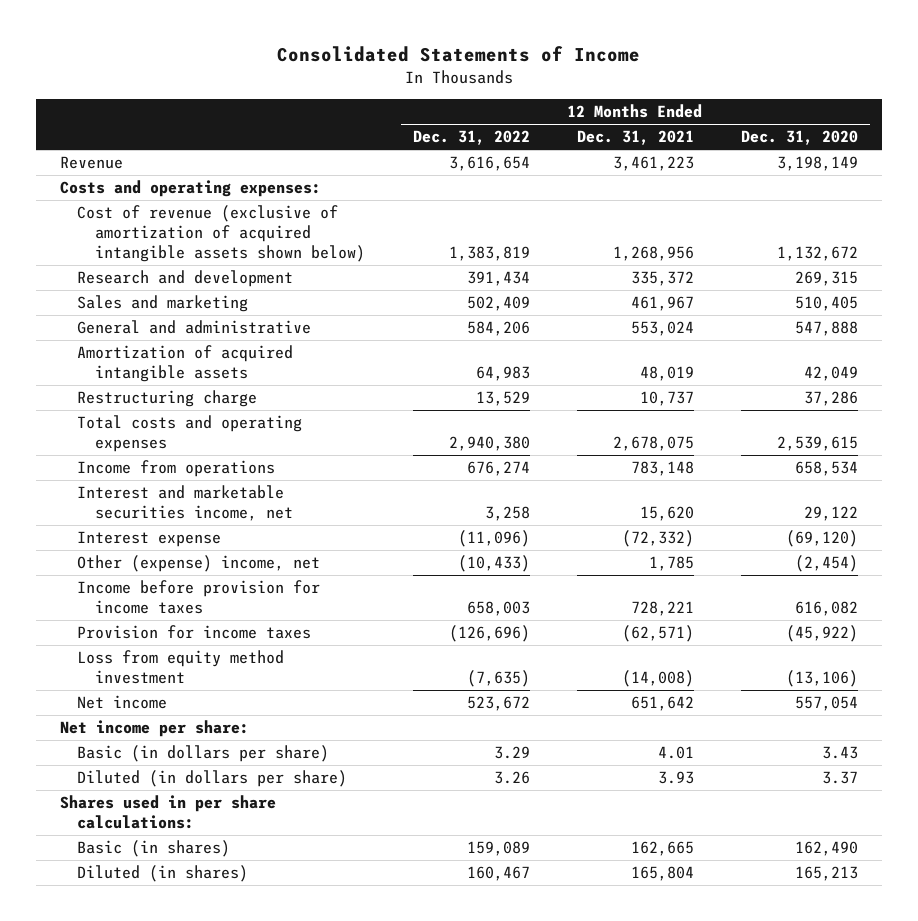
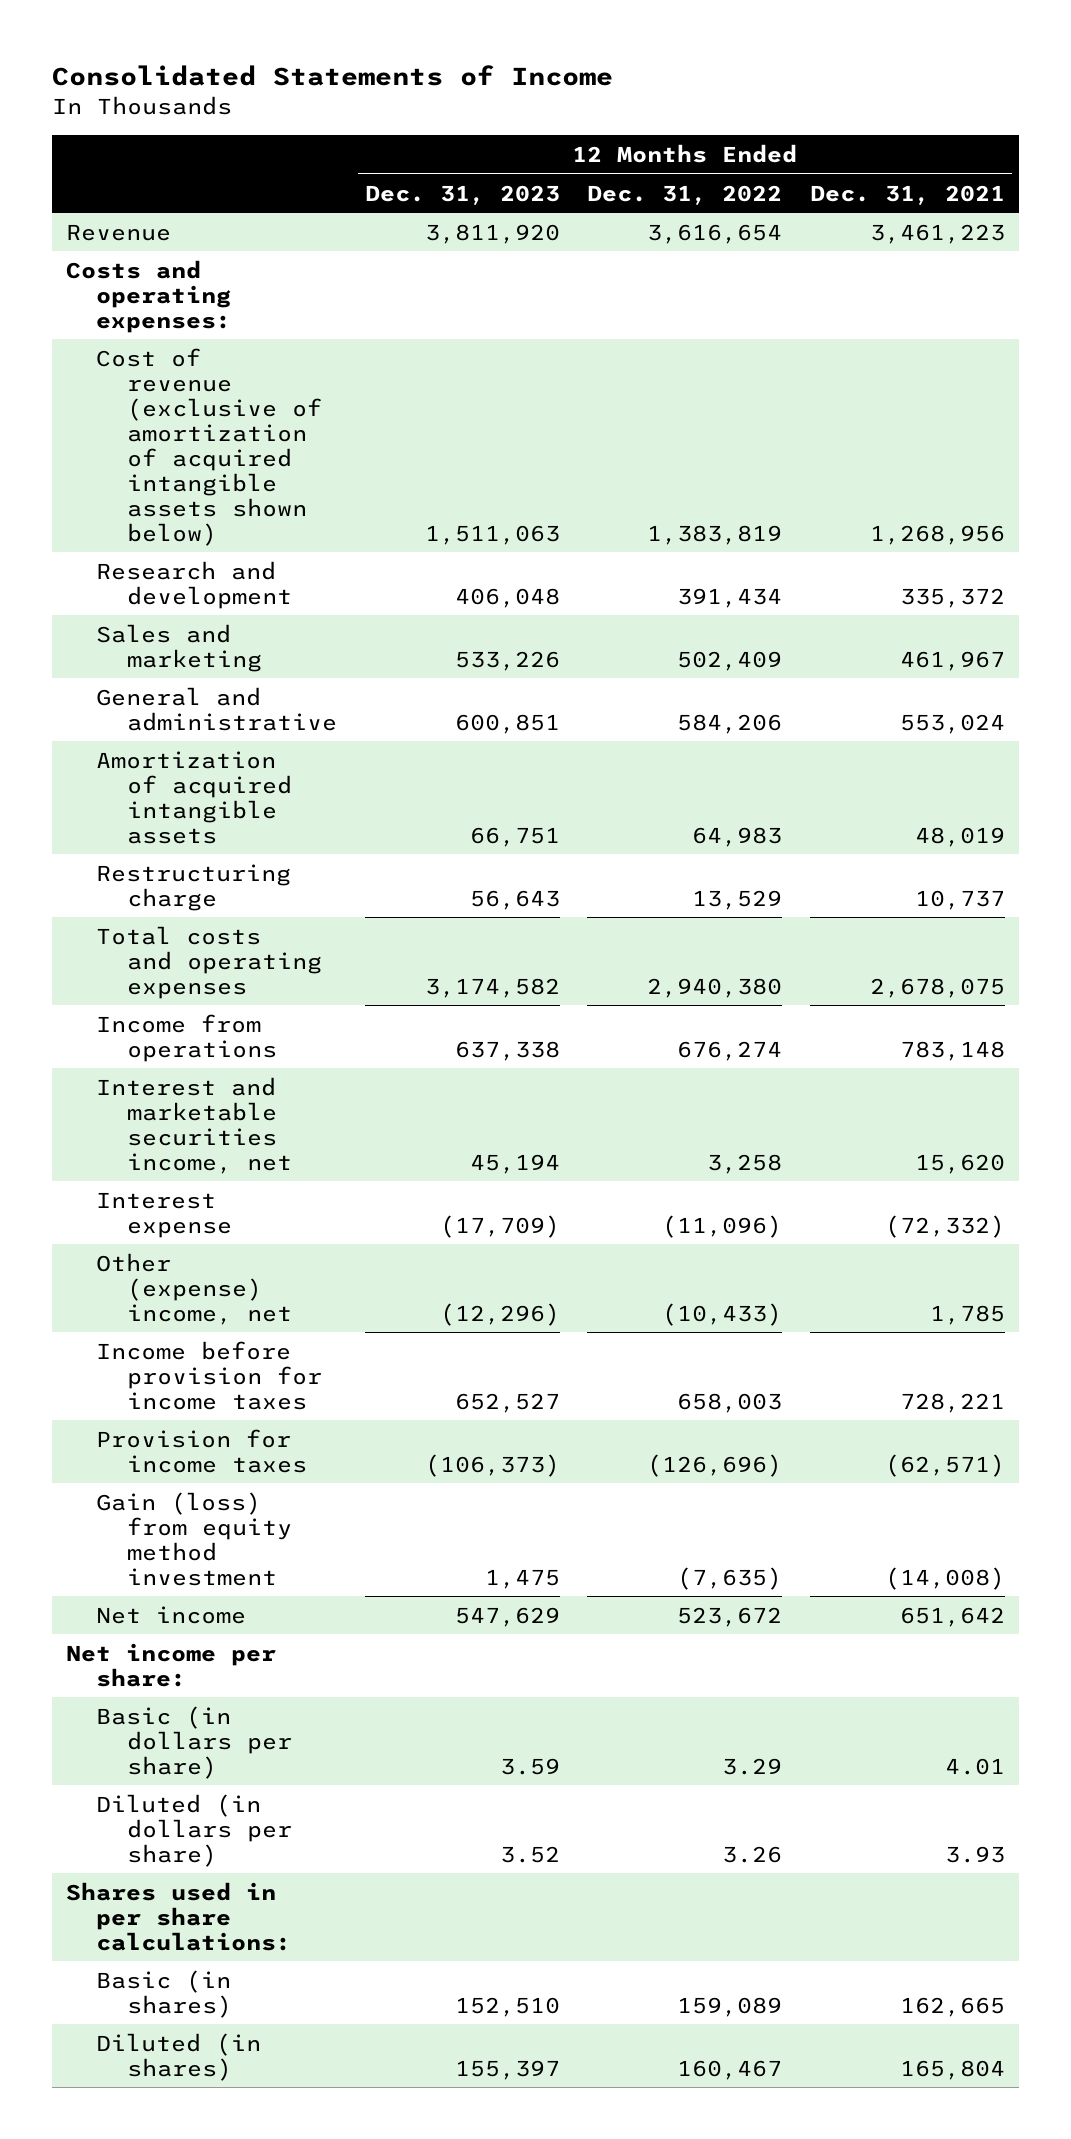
[741,130,859,146] Dec. 31, 2020 -> none
none -> [364,184,560,205] Dec. 31, 2023
[77,650,285,684] Loss from equity method investment -> [96,1491,292,1586] Gain (loss) from equity method investment

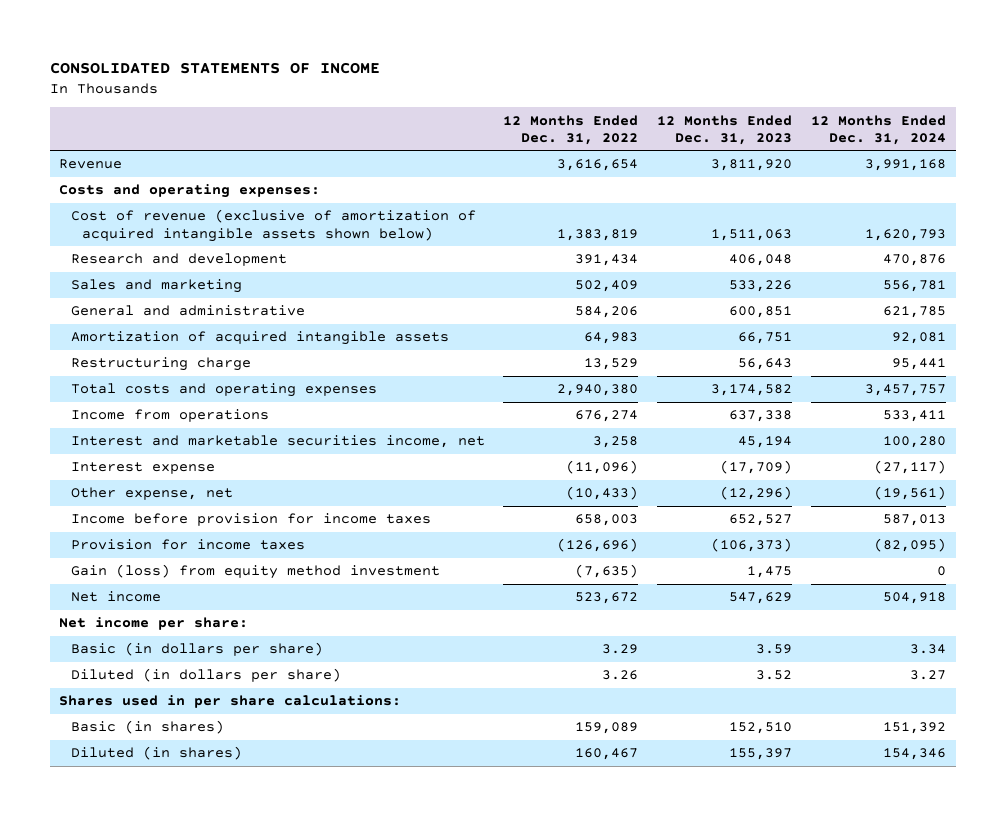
[51,65,613,87] Consolidated Statements of Income -> [49,61,380,74] CONSOLIDATED STATEMENTS OF INCOME
[809,184,1005,205] Dec. 31, 2021 -> none
none -> [811,114,947,146] 12 Months Ended Dec. 31, 2024
[96,1252,292,1325] Other (expense) income, net -> [70,487,233,501] Other expense, net

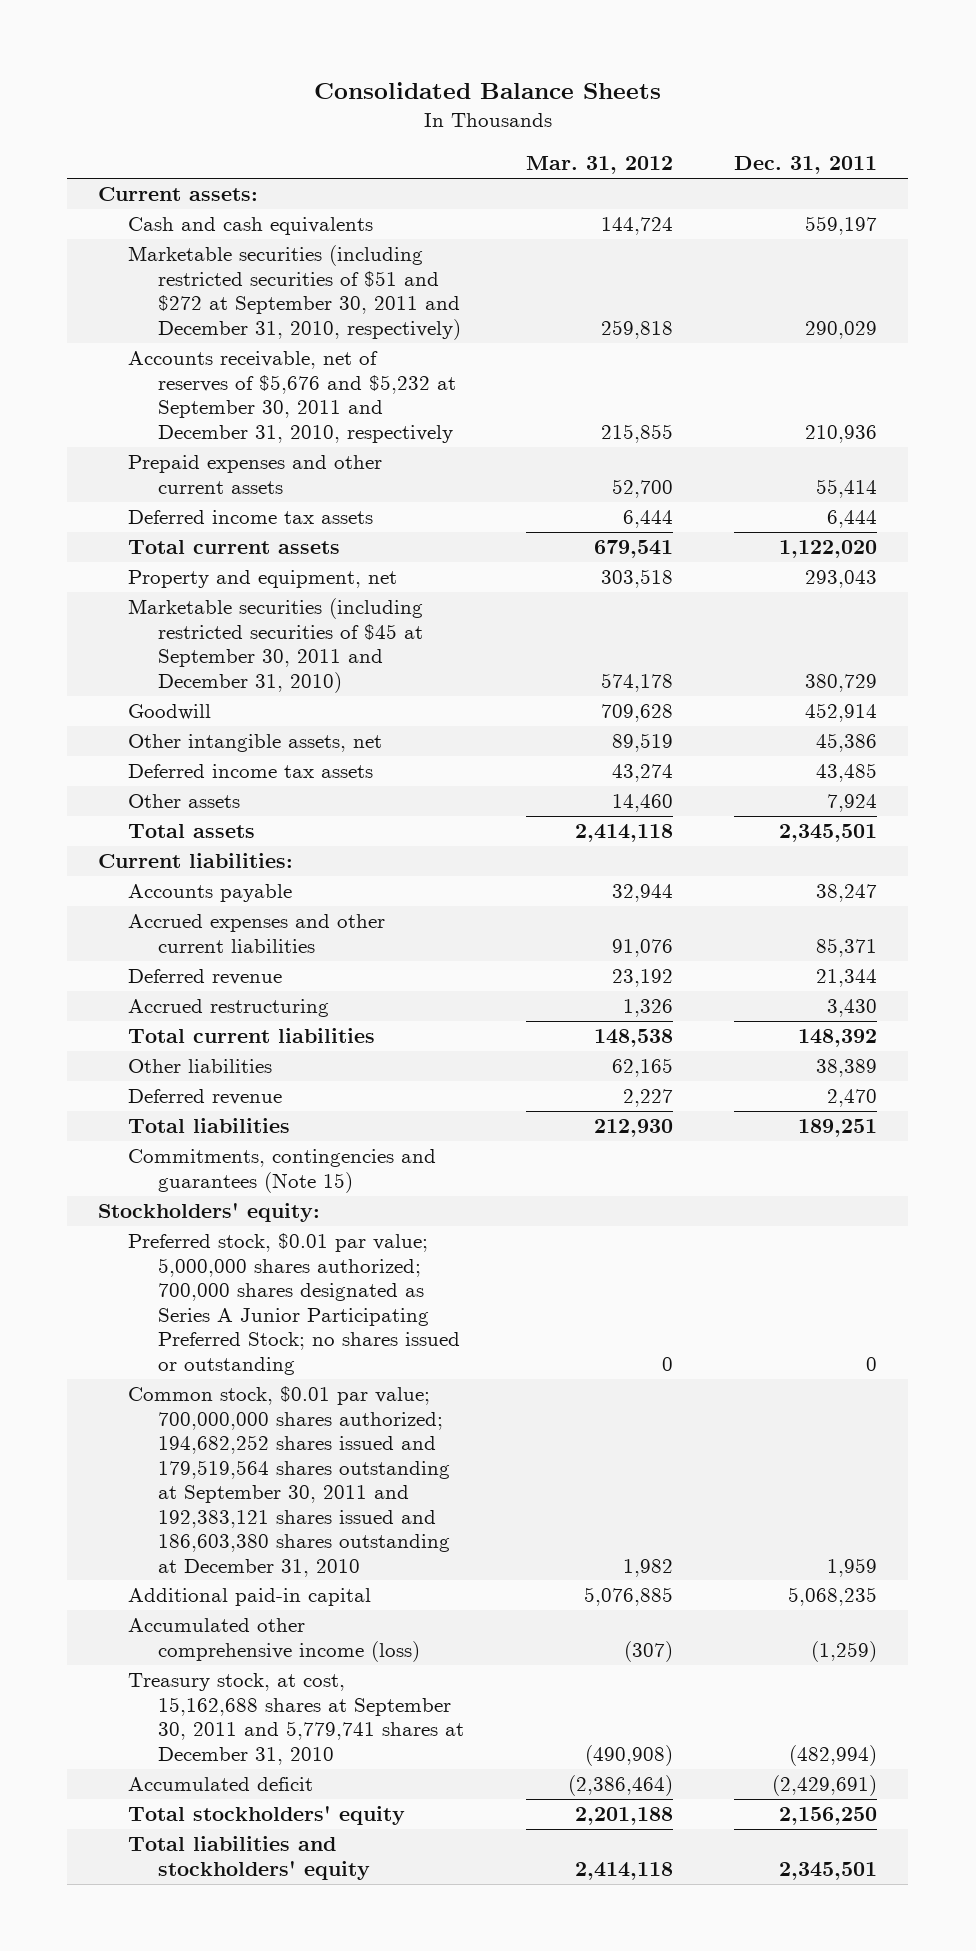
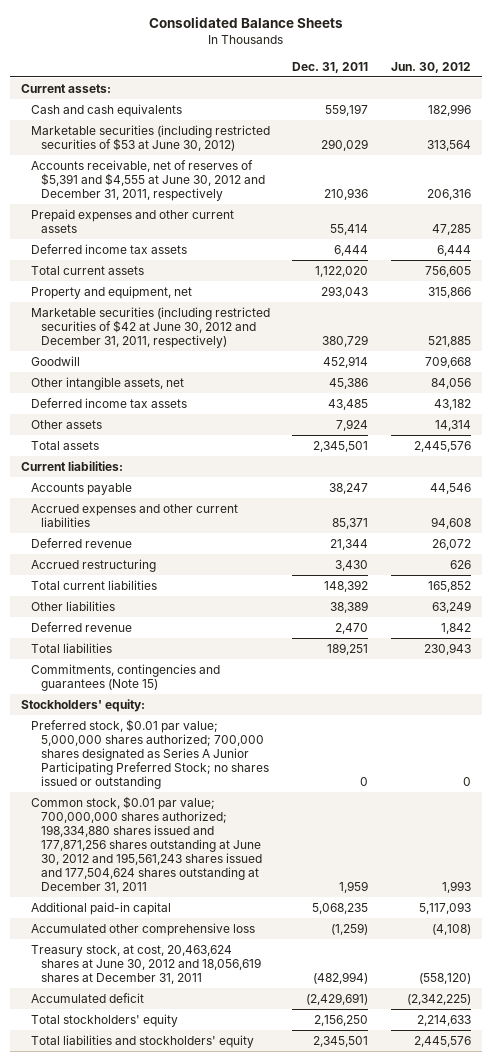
[525,156,673,175] Mar. 31, 2012 -> none
none -> [390,61,471,73] Jun. 30, 2012
[128,245,462,340] Marketable securities (including restricted securities of $51 and $272 at September 30, 2011 and December 31, 2010, respectively) -> [30,124,270,151] Marketable securities (including restricted securities of $53 at June 30, 2012)
[128,351,457,443] Accounts receivable, net of reserves of $5,676 and $5,232 at September 30, 2011 and December 31, 2010, respectively -> [30,159,265,201] Accounts receivable, net of reserves of $5,391 and $4,555 at June 30, 2012 and December 31, 2011, respectively
[128,598,424,693] Marketable securities (including restricted securities of $45 at September 30, 2011 and December 31, 2010) -> [30,306,270,348] Marketable securities (including restricted securities of $42 at June 30, 2012 and December 31, 2011, respectively)
[128,1386,451,1577] Common stock, $0.01 par value; 700,000,000 shares authorized; 194,682,252 shares issued and 179,519,564 shares outstanding at September 30, 2011 and 192,383,121 shares issued and 186,603,380 shares outstanding at December 31, 2010 -> [30,795,262,894] Common stock, $0.01 par value; 700,000,000 shares authorized; 198,334,880 shares issued and 177,871,256 shares outstanding at June 30, 2012 and 195,561,243 shares issued and 177,504,624 shares outstanding at December 31, 2011
[128,1618,421,1662] Accumulated other comprehensive income (loss) -> [30,922,255,936] Accumulated other comprehensive loss
[128,1673,465,1765] Treasury stock, at cost, 15,162,688 shares at September 30, 2011 and 5,779,741 shares at December 31, 2010 -> [30,944,261,984] Treasury stock, at cost, 20,463,624 shares at June 30, 2012 and 18,056,619 shares at December 31, 2011

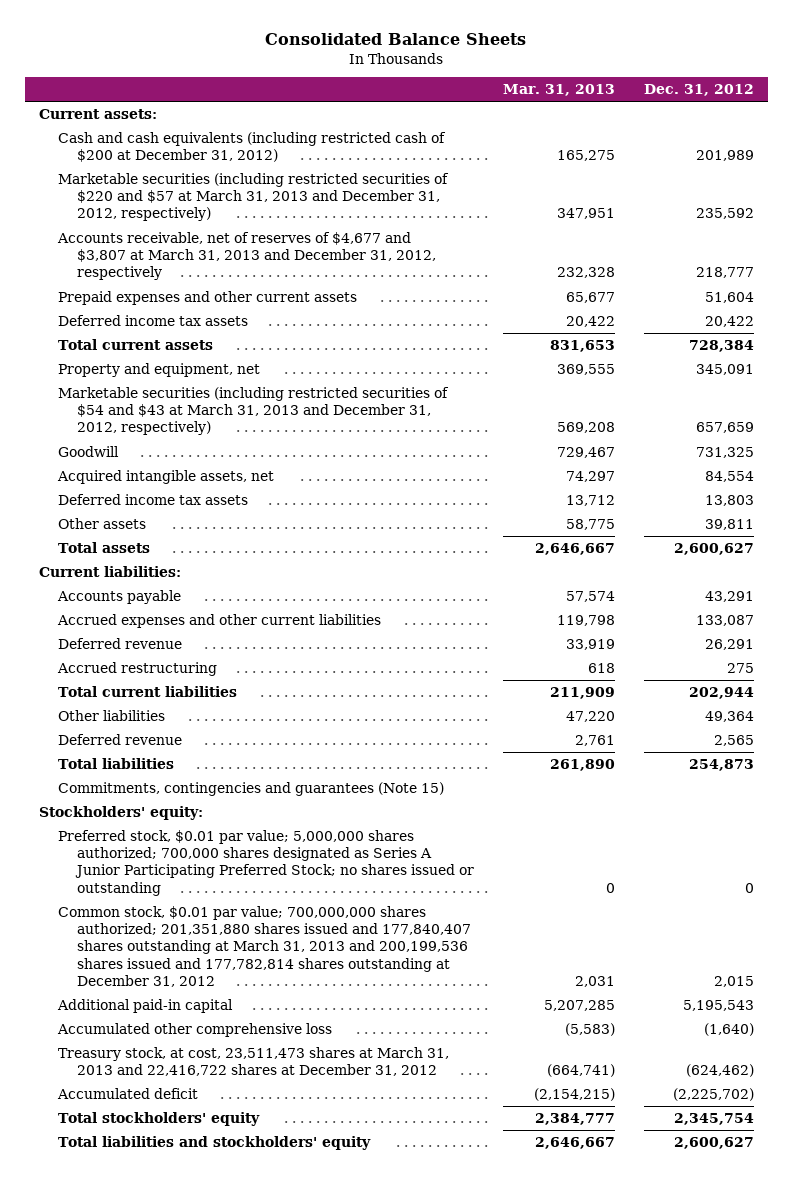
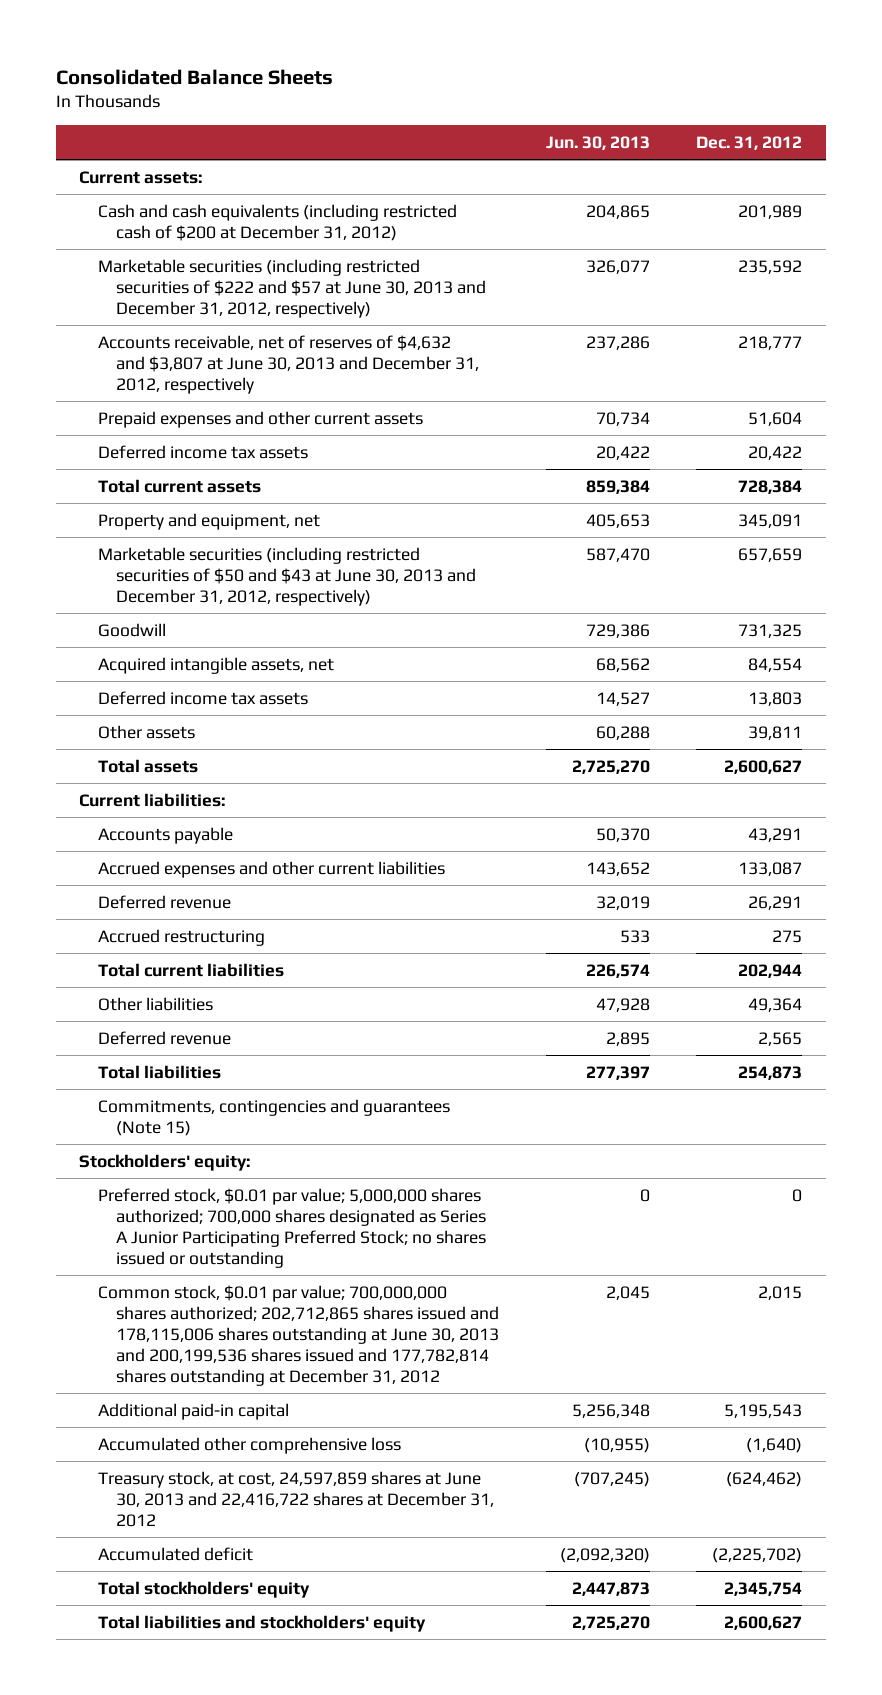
[502,84,615,97] Mar. 31, 2013 -> none
none -> [545,135,650,150] Jun. 30, 2013
[57,172,449,222] Marketable securities (including restricted securities of $220 and $57 at March 31, 2013 and December 31, 2012, respectively) -> [97,258,487,318] Marketable securities (including restricted securities of $222 and $57 at June 30, 2013 and December 31, 2012, respectively)
[56,231,436,281] Accounts receivable, net of reserves of $4,677 and $3,807 at March 31, 2013 and December 31, 2012, respectively -> [97,334,480,394] Accounts receivable, net of reserves of $4,632 and $3,807 at June 30, 2013 and December 31, 2012, respectively
[57,386,449,436] Marketable securities (including restricted securities of $54 and $43 at March 31, 2013 and December 31, 2012, respectively) -> [97,546,477,606] Marketable securities (including restricted securities of $50 and $43 at June 30, 2013 and December 31, 2012, respectively)
[57,905,471,987] Common stock, $0.01 par value; 700,000,000 shares authorized; 201,351,880 shares issued and 177,840,407 shares outstanding at March 31, 2013 and 200,199,536 shares issued and 177,782,814 shares outstanding at December 31, 2012 -> [97,1284,500,1386] Common stock, $0.01 par value; 700,000,000 shares authorized; 202,712,865 shares issued and 178,115,006 shares outstanding at June 30, 2013 and 200,199,536 shares issued and 177,782,814 shares outstanding at December 31, 2012
[57,1046,449,1077] Treasury stock, at cost, 23,511,473 shares at March 31, 2013 and 22,416,722 shares at December 31, 2012 -> [97,1470,495,1527] Treasury stock, at cost, 24,597,859 shares at June 30, 2013 and 22,416,722 shares at December 31, 2012

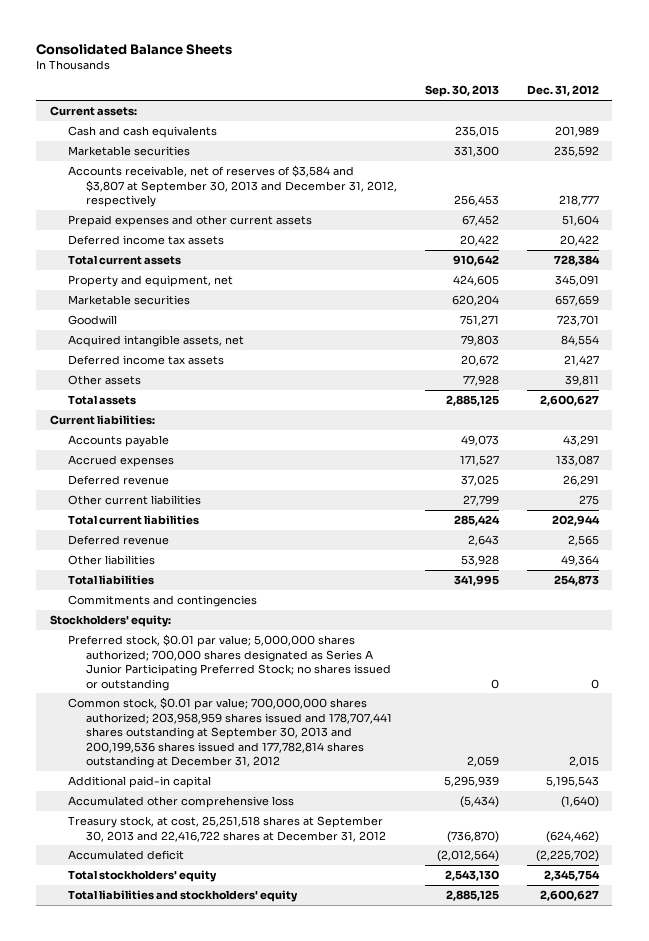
[545,135,650,150] Jun. 30, 2013 -> none
none -> [424,85,499,98] Sep. 30, 2013
[97,203,457,241] Cash and cash equivalents (including restricted cash of $200 at December 31, 2012) -> [68,126,218,139] Cash and cash equivalents
[97,258,487,318] Marketable securities (including restricted securities of $222 and $57 at June 30, 2013 and December 31, 2012, respectively) -> [68,146,191,157] Marketable securities
[97,334,480,394] Accounts receivable, net of reserves of $4,632 and $3,807 at June 30, 2013 and December 31, 2012, respectively -> [68,165,397,208] Accounts receivable, net of reserves of $3,584 and $3,807 at September 30, 2013 and December 31, 2012, respectively
[97,546,477,606] Marketable securities (including restricted securities of $50 and $43 at June 30, 2013 and December 31, 2012, respectively) -> [68,295,191,306] Marketable securities
[738,623,803,638] 731,325 -> [556,315,599,327] 723,701
[748,691,803,706] 13,803 -> [563,355,599,367] 21,427
[97,860,445,878] Accrued expenses and other current liabilities -> [68,455,175,468] Accrued expenses
[97,928,265,946] Accrued restructuring -> [68,495,202,506] Other current liabilities
[97,996,213,1011] Other liabilities -> [68,555,156,566] Other liabilities
[97,1098,450,1136] Commitments, contingencies and guarantees (Note 15) -> [68,595,258,608] Commitments and contingencies
[97,1284,500,1386] Common stock, $0.01 par value; 700,000,000 shares authorized; 202,712,865 shares issued and 178,115,006 shares outstanding at June 30, 2013 and 200,199,536 shares issued and 177,782,814 shares outstanding at December 31, 2012 -> [68,697,392,769] Common stock, $0.01 par value; 700,000,000 shares authorized; 203,958,959 shares issued and 178,707,441 shares outstanding at September 30, 2013 and 200,199,536 shares issued and 177,782,814 shares outstanding at December 31, 2012
[97,1470,495,1527] Treasury stock, at cost, 24,597,859 shares at June 30, 2013 and 22,416,722 shares at December 31, 2012 -> [68,816,386,842] Treasury stock, at cost, 25,251,518 shares at September 30, 2013 and 22,416,722 shares at December 31, 2012

